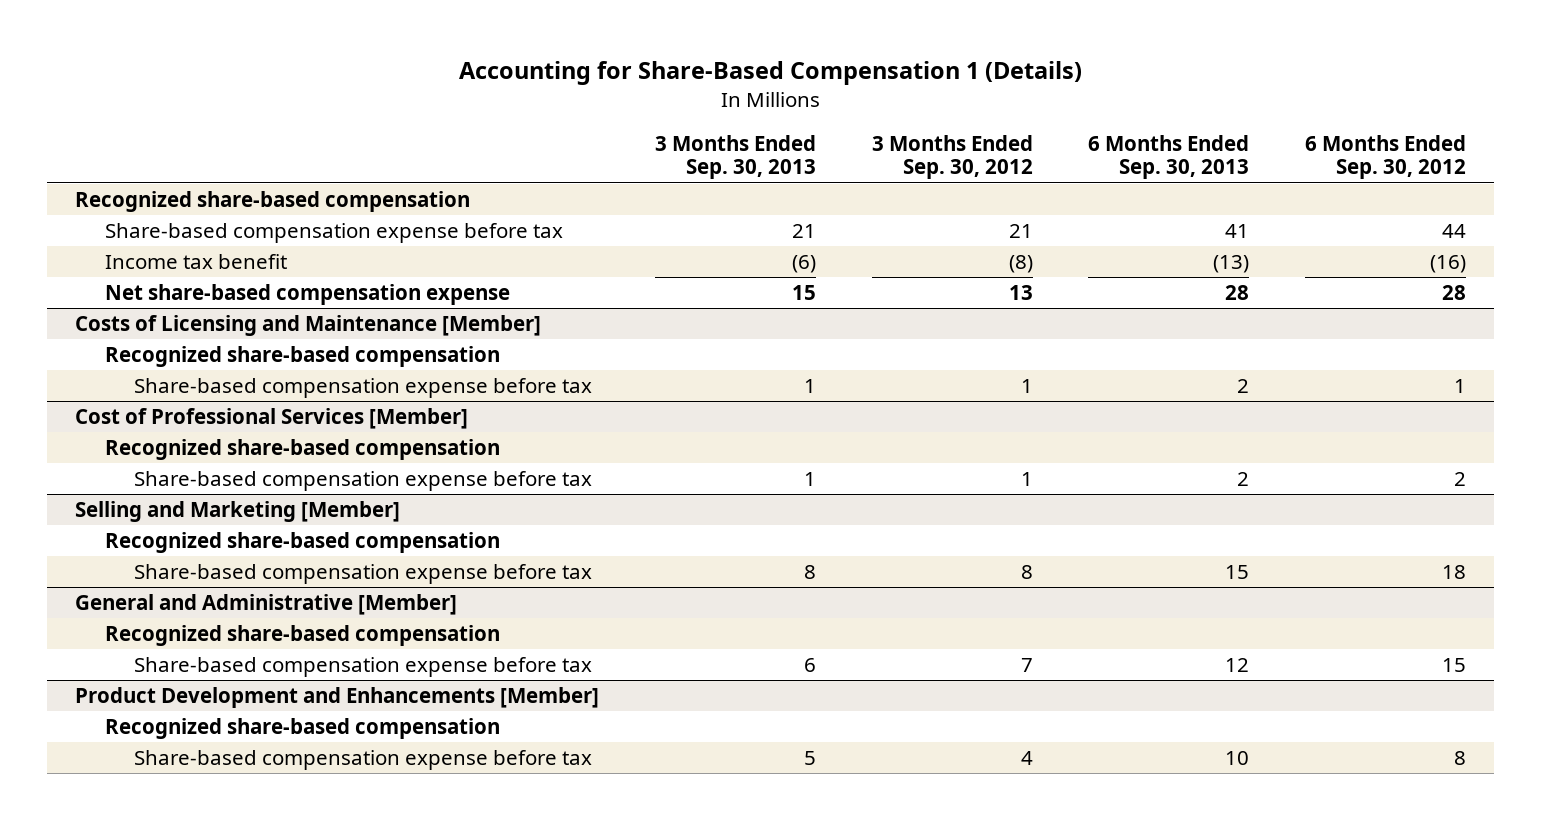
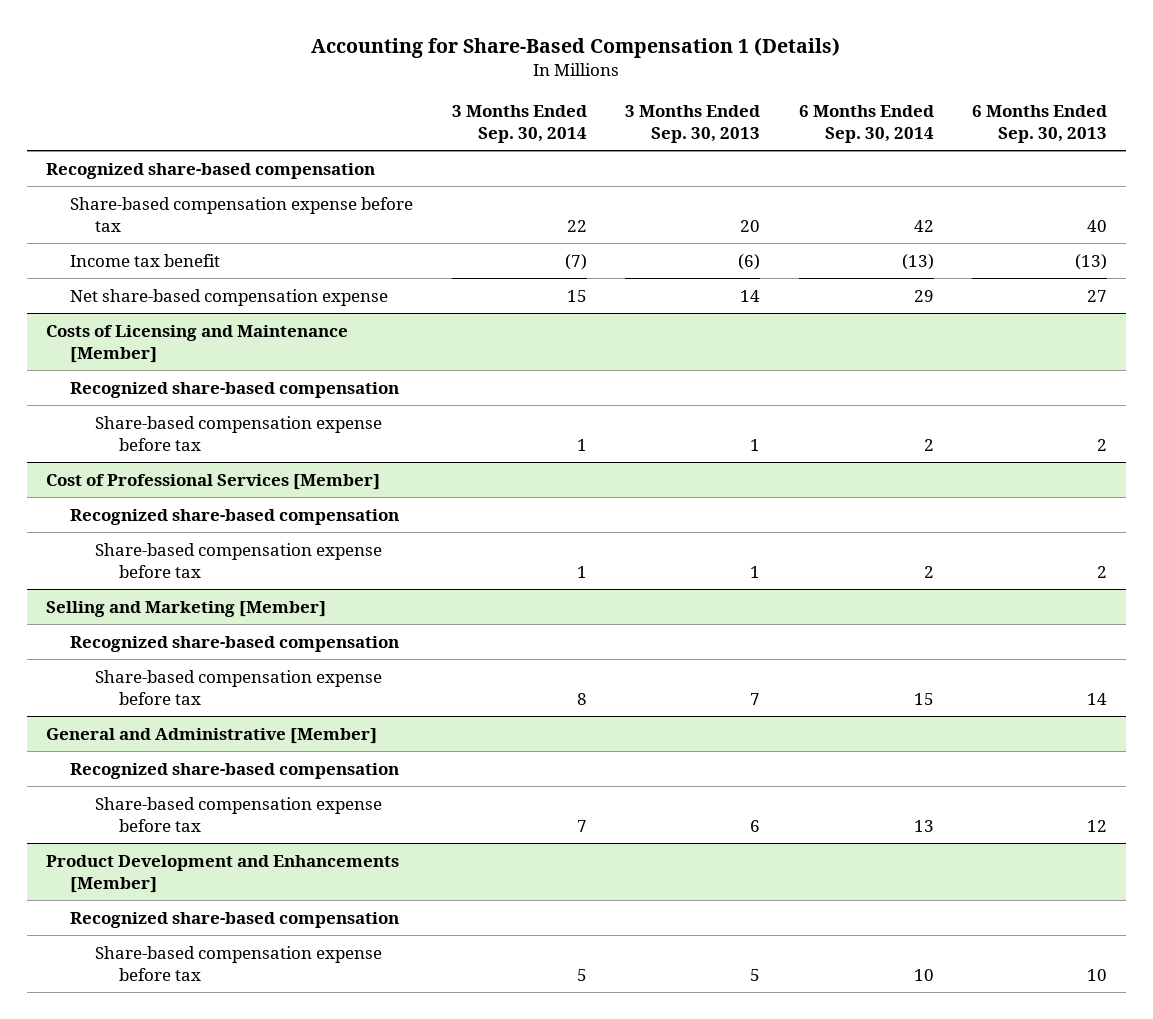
[871,134,1033,180] 3 Months Ended Sep. 30, 2012 -> none
[1304,134,1466,180] 6 Months Ended Sep. 30, 2012 -> none
none -> [451,105,587,144] 3 Months Ended Sep. 30, 2014
none -> [798,105,934,144] 6 Months Ended Sep. 30, 2014
[791,224,816,239] 21 -> [740,219,761,232] 20
[1225,224,1250,239] 41 -> [1086,219,1107,232] 40
[791,285,816,301] 15 -> [740,289,761,302] 14
[1225,285,1250,301] 28 -> [1086,289,1107,302] 27
[803,565,816,580] 8 -> [750,692,761,705] 7
[1225,565,1250,580] 15 -> [1086,692,1107,705] 14

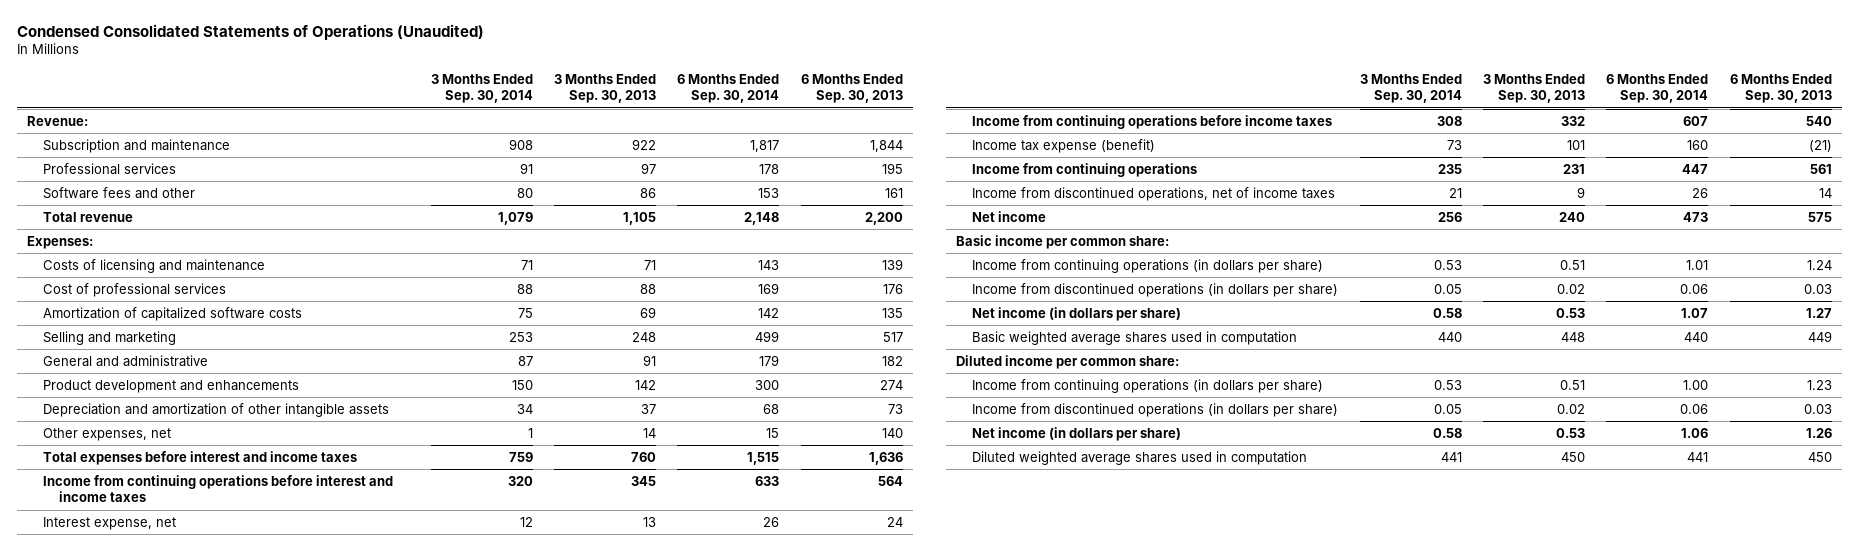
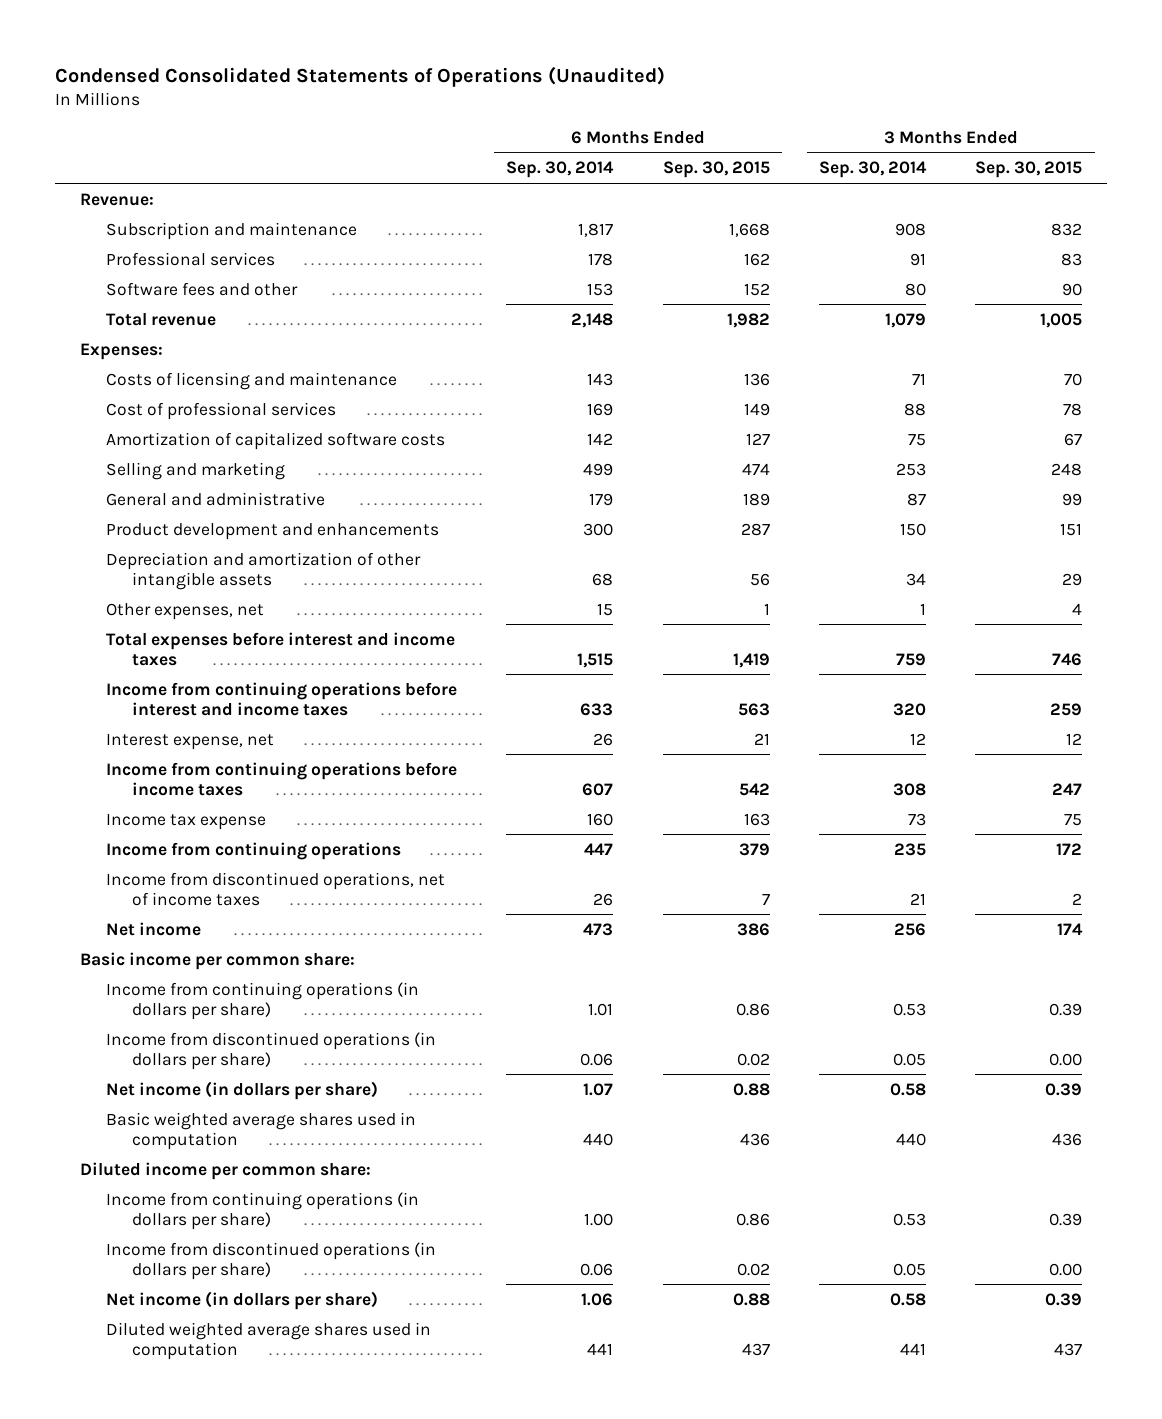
[553,74,656,104] 3 Months Ended Sep. 30, 2013 -> none
[800,74,903,104] 6 Months Ended Sep. 30, 2013 -> none
none -> [662,161,770,179] Sep. 30, 2015
none -> [975,161,1083,179] Sep. 30, 2015
[972,138,1156,153] Income tax expense (benefit) -> [105,813,266,830] Income tax expense

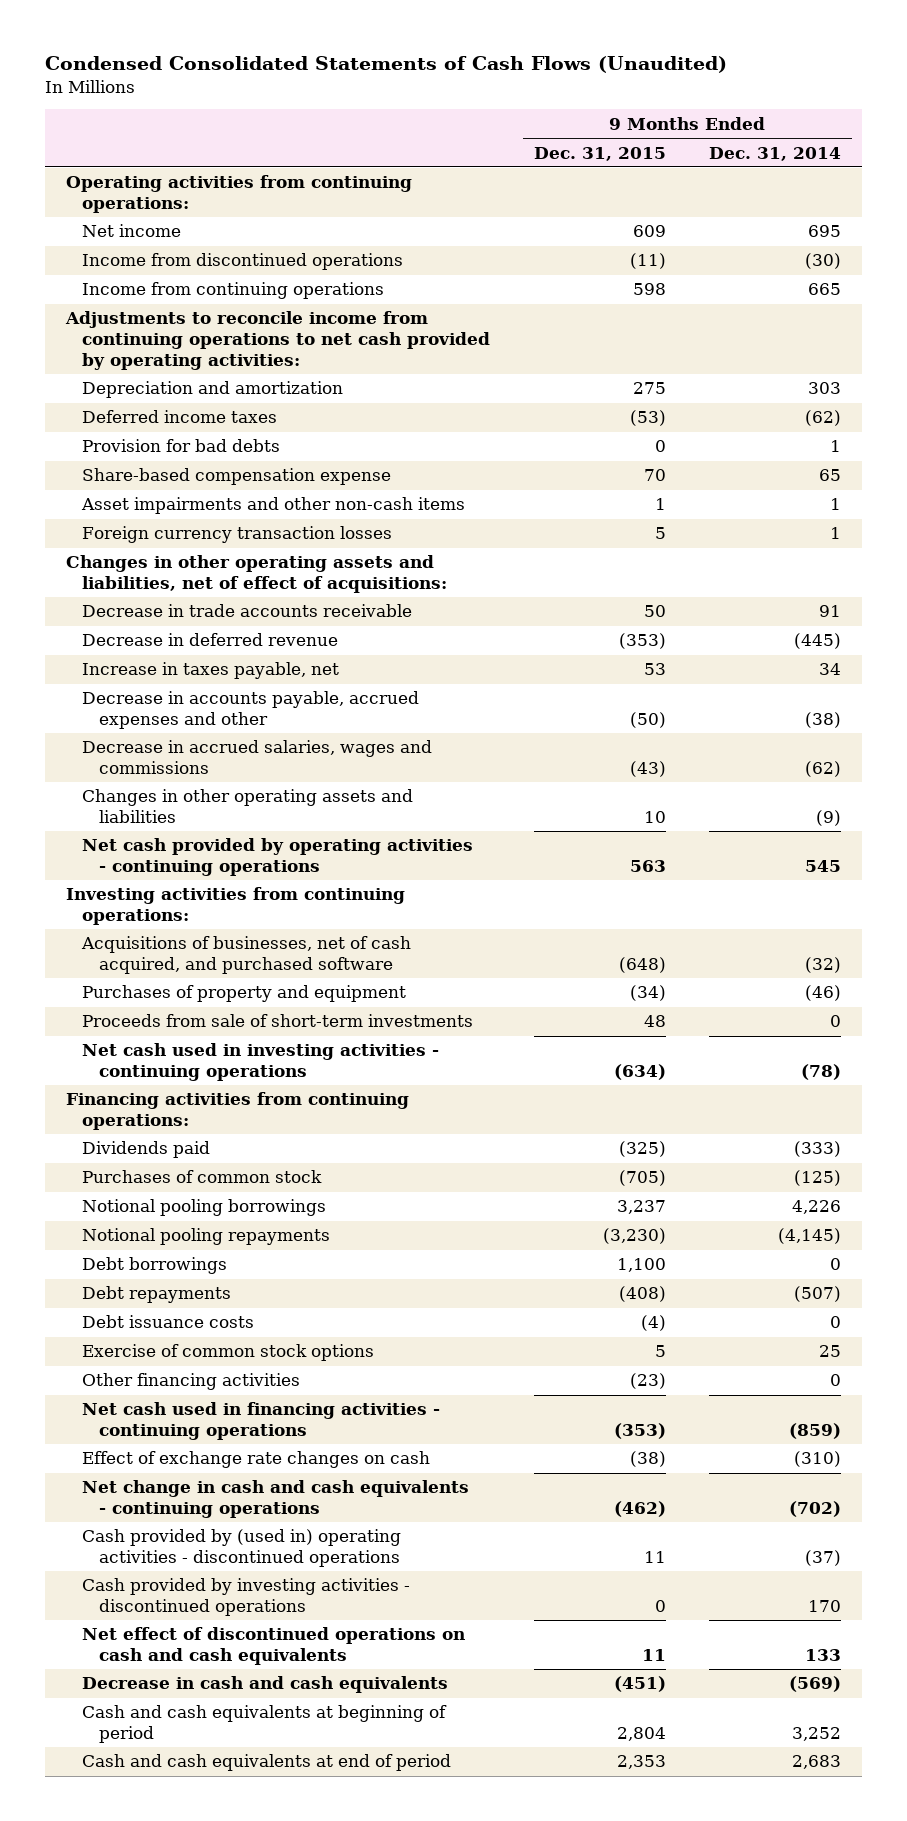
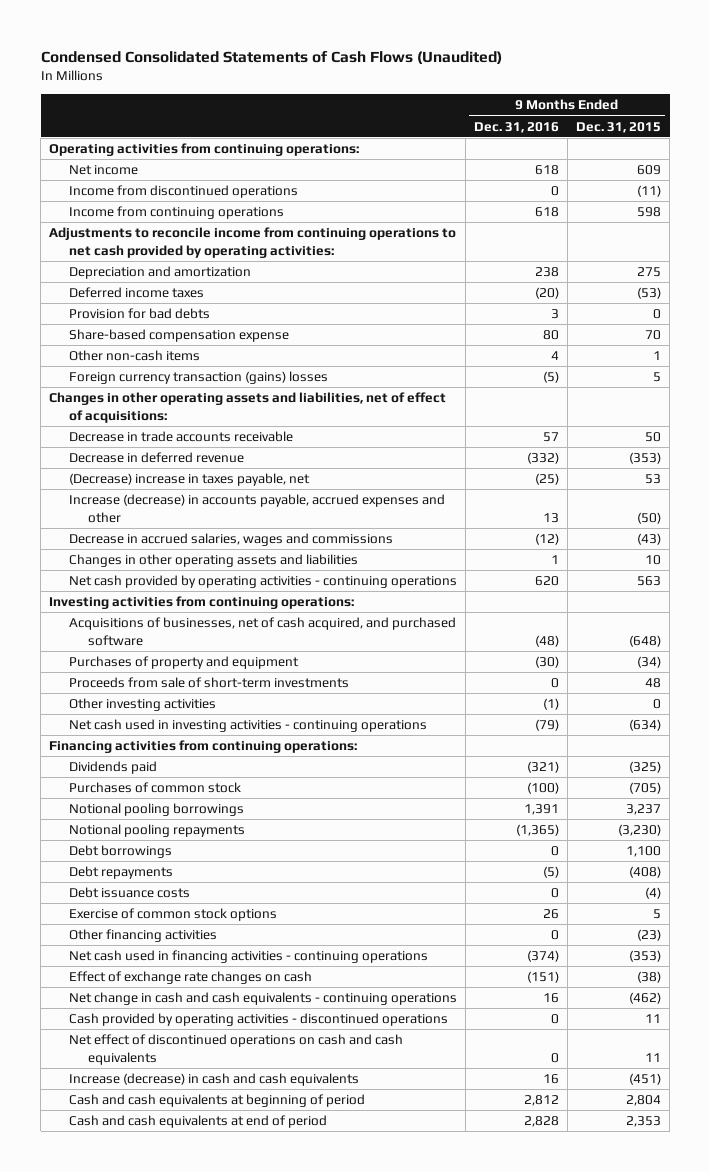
[708,146,841,161] Dec. 31, 2014 -> none
none -> [473,121,559,133] Dec. 31, 2016
[81,497,466,515] Asset impairments and other non-cash items -> [68,350,200,362] Other non-cash items
[82,526,393,544] Foreign currency transaction losses -> [68,371,328,385] Foreign currency transaction (gains) losses
[82,662,340,680] Increase in taxes payable, net -> [68,473,310,487] (Decrease) increase in taxes payable, net
[82,691,420,730] Decrease in accounts payable, accrued expenses and other -> [68,494,445,523] Increase (decrease) in accounts payable, accrued expenses and other
none -> [68,698,216,712] Other investing activities
[82,1578,411,1617] Cash provided by investing activities - discontinued operations -> none
[82,1529,402,1568] Cash provided by (used in) operating activities - discontinued operations -> [68,1013,448,1027] Cash provided by operating activities - discontinued operations
[82,1676,449,1694] Decrease in cash and cash equivalents -> [68,1073,359,1087] Increase (decrease) in cash and cash equivalents

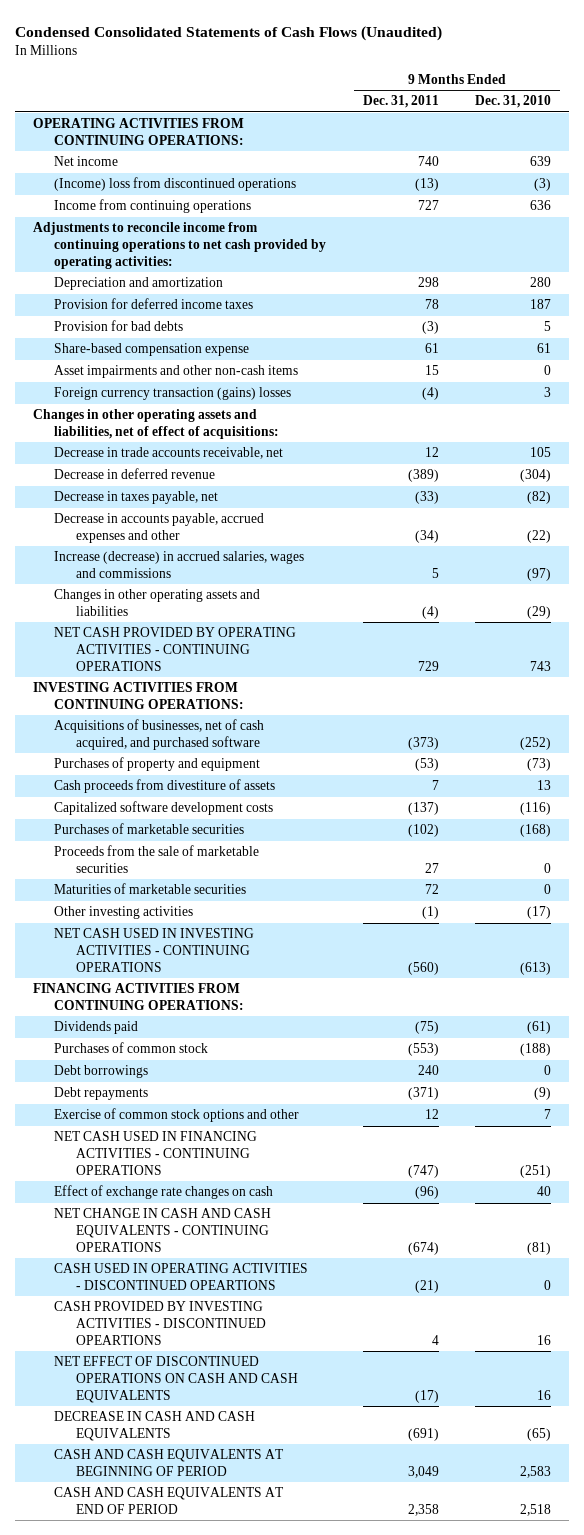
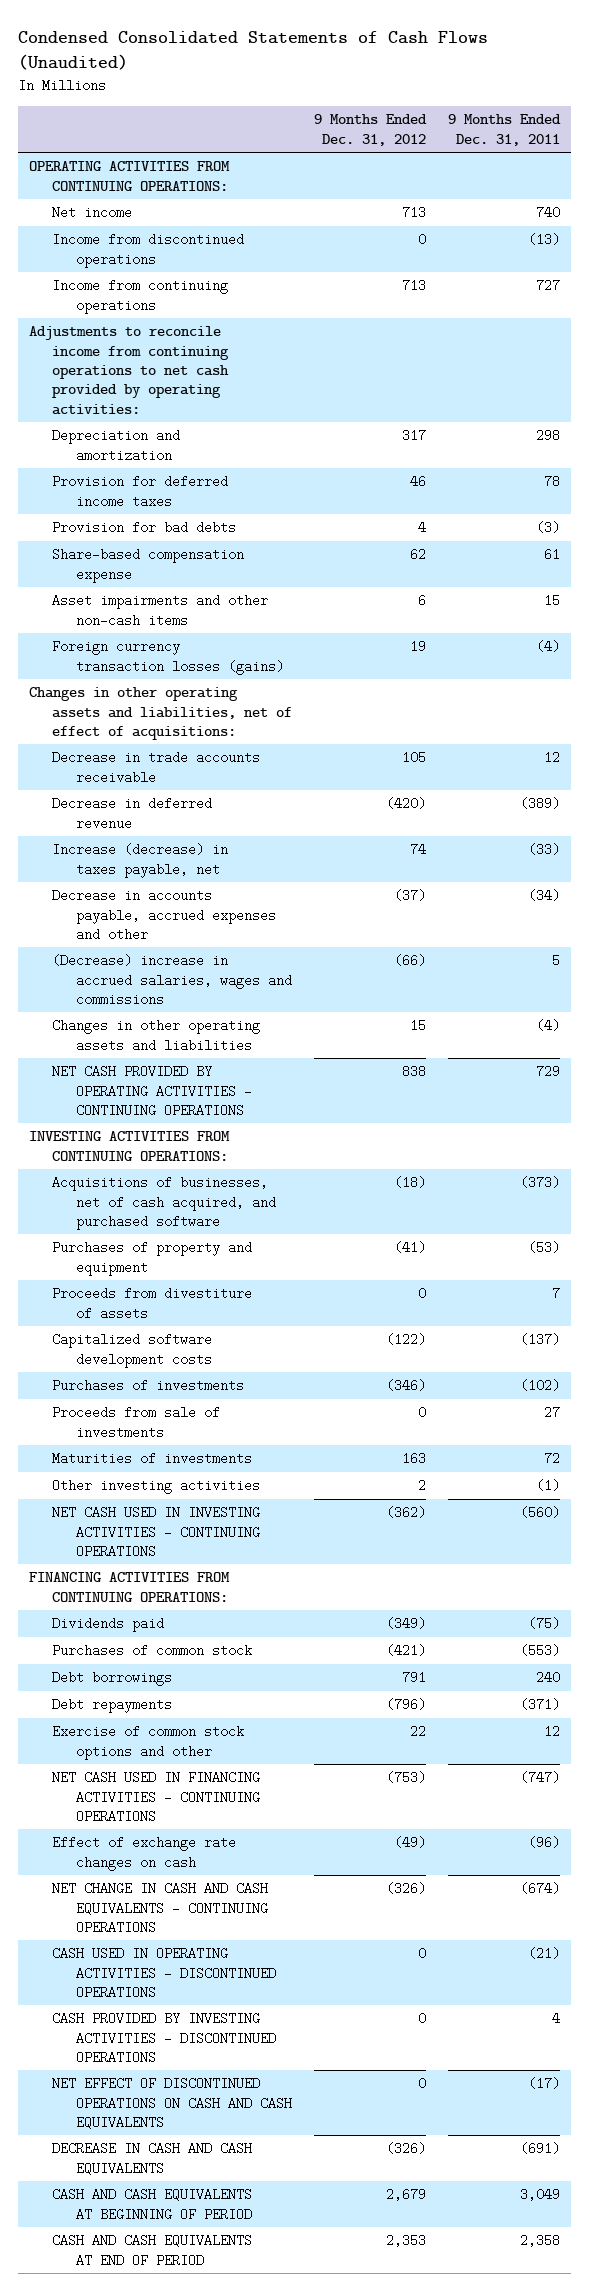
[474,95,551,109] Dec. 31, 2010 -> none
none -> [314,114,428,146] 9 Months Ended Dec. 31, 2012
[54,177,297,192] (Income) loss from discontinued operations -> [52,233,245,268] Income from discontinued operations
[54,387,292,401] Foreign currency transaction (gains) losses -> [52,640,284,675] Foreign currency transaction losses (gains)
[54,447,284,460] Decrease in trade accounts receivable, net -> [52,751,261,784] Decrease in trade accounts receivable
[54,491,219,505] Decrease in taxes payable, net -> [52,843,229,878] Increase (decrease) in taxes payable, net
[54,551,305,579] Increase (decrease) in accrued salaries, wages and commissions -> [52,954,292,1007] (Decrease) increase in accrued salaries, wages and commissions
[54,779,276,794] Cash proceeds from divestiture of assets -> [52,1287,253,1320] Proceeds from divestiture of assets
[54,823,245,835] Purchases of marketable securities -> none
[54,883,247,895] Maturities of marketable securities -> none
none -> [52,1379,245,1393] Purchases of investments
[54,845,260,874] Proceeds from the sale of marketable securities -> [52,1406,221,1439] Proceeds from sale of investments
none -> [52,1452,253,1466] Maturities of investments
[54,1263,309,1291] CASH USED IN OPERATING ACTIVITIES - DISCONTINUED OPEARTIONS -> [52,1947,276,2000] CASH USED IN OPERATING ACTIVITIES - DISCONTINUED OPERATIONS
[54,1301,266,1346] CASH PROVIDED BY INVESTING ACTIVITIES - DISCONTINUED OPEARTIONS -> [52,2012,276,2065] CASH PROVIDED BY INVESTING ACTIVITIES - DISCONTINUED OPERATIONS

